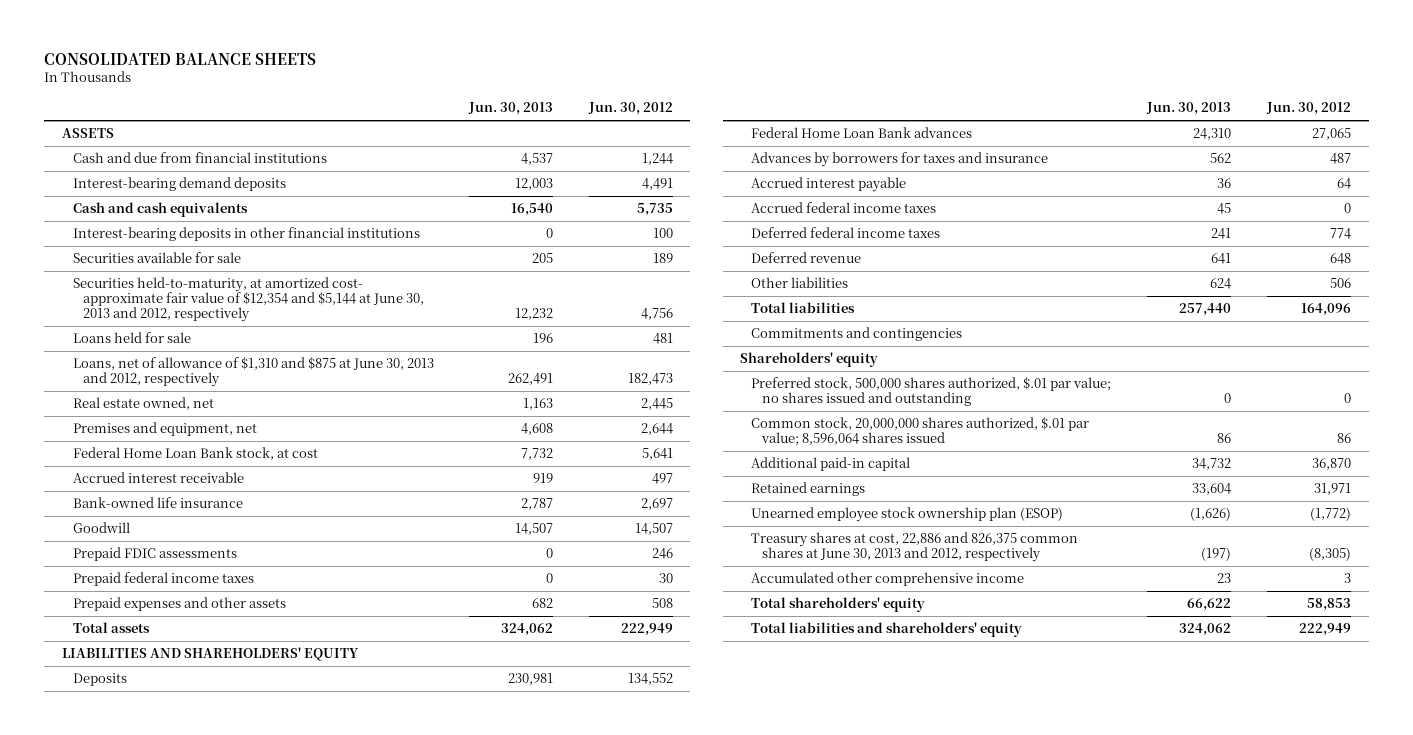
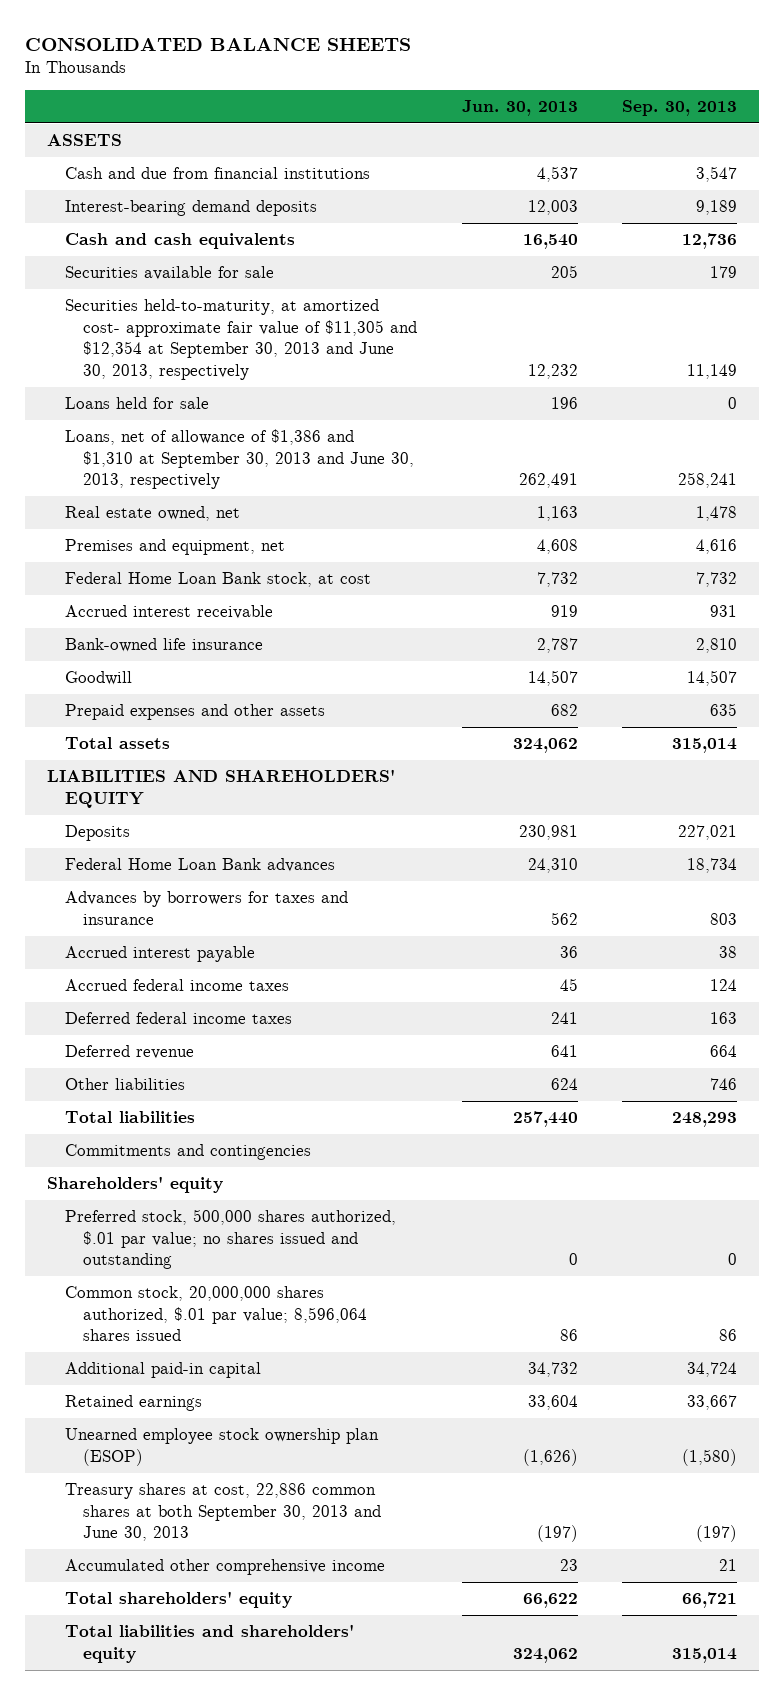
[587,102,673,116] Jun. 30, 2012 -> none
none -> [621,99,737,116] Sep. 30, 2013
[72,227,420,242] Interest-bearing deposits in other financial institutions -> none
[72,277,425,323] Securities held-to-maturity, at amortized cost- approximate fair value of $12,354 and $5,144 at June 30, 2013 and 2012, respectively -> [65,299,418,380] Securities held-to-maturity, at amortized cost- approximate fair value of $11,305 and $12,354 at September 30, 2013 and June 30, 2013, respectively
[72,357,434,388] Loans, net of allowance of $1,310 and $875 at June 30, 2013 and 2012, respectively -> [65,429,415,490] Loans, net of allowance of $1,386 and $1,310 at September 30, 2013 and June 30, 2013, respectively
[72,547,237,562] Prepaid FDIC assessments -> none
[72,572,254,587] Prepaid federal income taxes -> none
[751,532,1079,563] Treasury shares at cost, 22,886 and 826,375 common shares at June 30, 2013 and 2012, respectively -> [65,1483,382,1542] Treasury shares at cost, 22,886 common shares at both September 30, 2013 and June 30, 2013

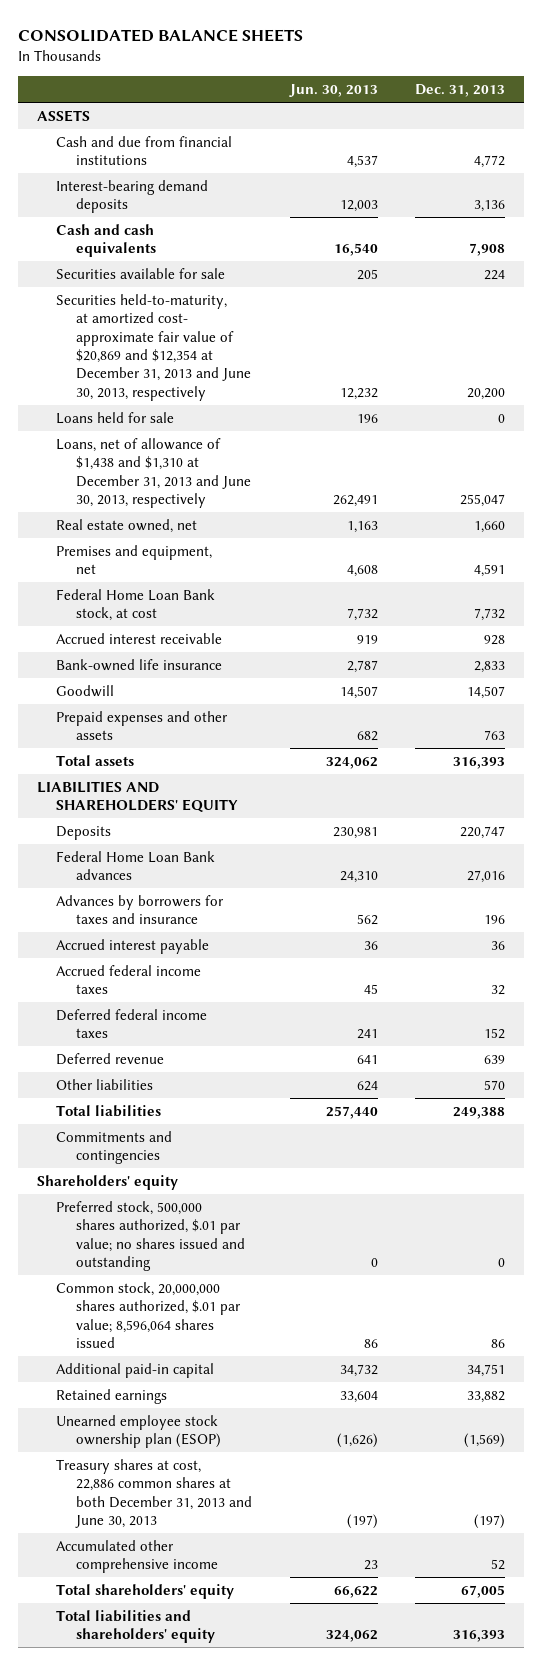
[621,99,737,116] Sep. 30, 2013 -> none
none -> [415,83,506,97] Dec. 31, 2013
[65,299,418,380] Securities held-to-maturity, at amortized cost- approximate fair value of $11,305 and $12,354 at September 30, 2013 and June 30, 2013, respectively -> [56,293,252,401] Securities held-to-maturity, at amortized cost- approximate fair value of $20,869 and $12,354 at December 31, 2013 and June 30, 2013, respectively
[65,429,415,490] Loans, net of allowance of $1,386 and $1,310 at September 30, 2013 and June 30, 2013, respectively -> [56,437,252,509] Loans, net of allowance of $1,438 and $1,310 at December 31, 2013 and June 30, 2013, respectively
[65,1483,382,1542] Treasury shares at cost, 22,886 common shares at both September 30, 2013 and June 30, 2013 -> [56,1458,253,1529] Treasury shares at cost, 22,886 common shares at both December 31, 2013 and June 30, 2013

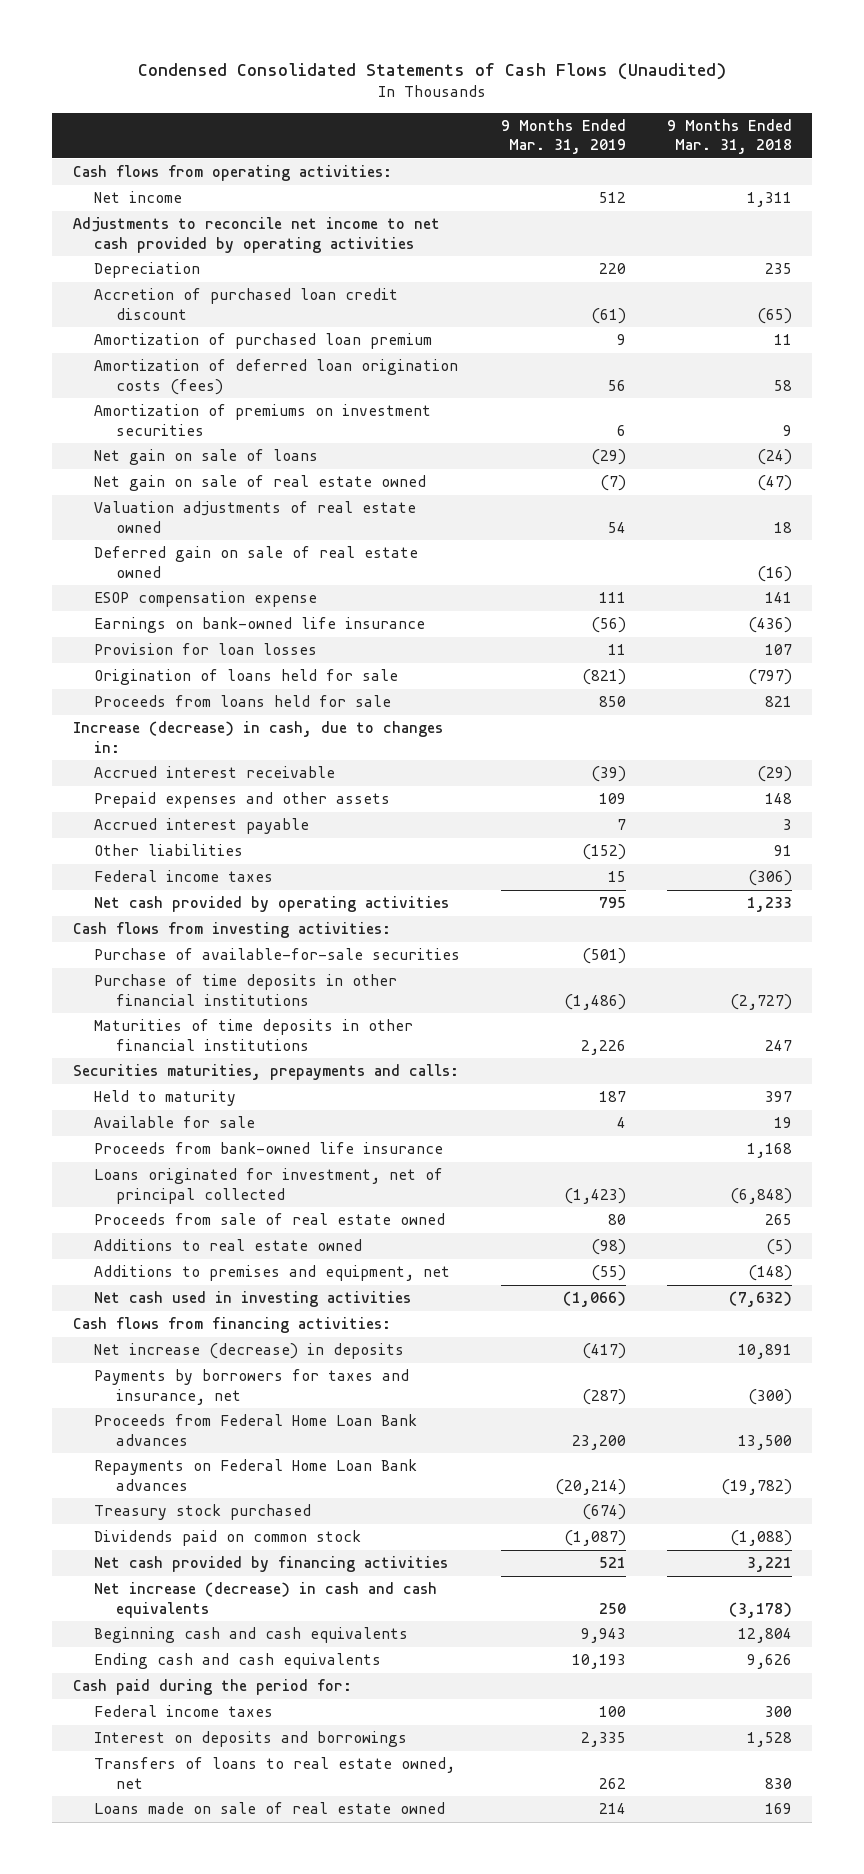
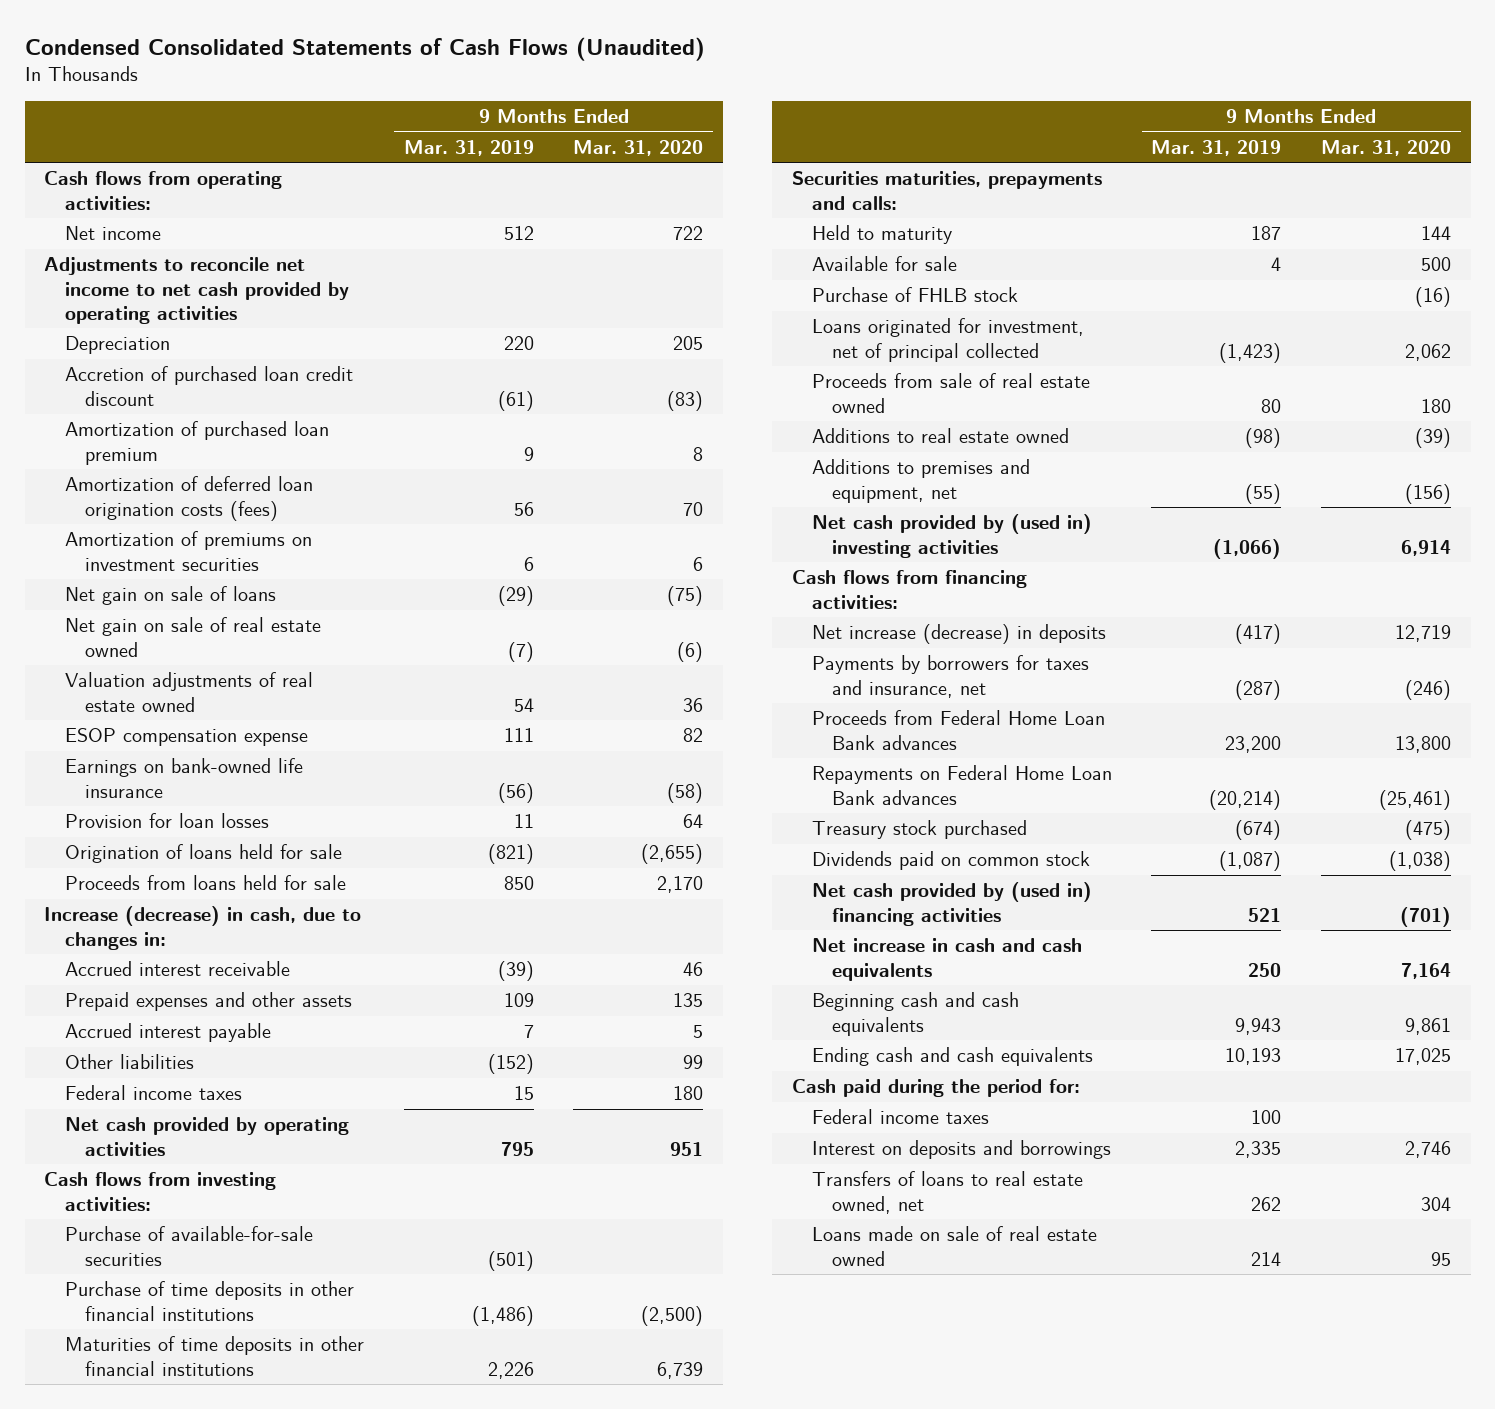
[666,119,792,155] 9 Months Ended Mar. 31, 2018 -> none
none -> [573,139,704,156] Mar. 31, 2020
[94,546,419,578] Deferred gain on sale of real estate owned -> none
[94,1142,444,1155] Proceeds from bank-owned life insurance -> none
none -> [812,287,1019,303] Purchase of FHLB stock
[94,1291,412,1308] Net cash used in investing activities -> [812,514,1093,558] Net cash provided by (used in) investing activities
[94,1556,449,1573] Net cash provided by financing activities -> [812,882,1093,926] Net cash provided by (used in) financing activities
[94,1582,438,1618] Net increase (decrease) in cash and cash equivalents -> [812,938,1083,981] Net increase in cash and cash equivalents

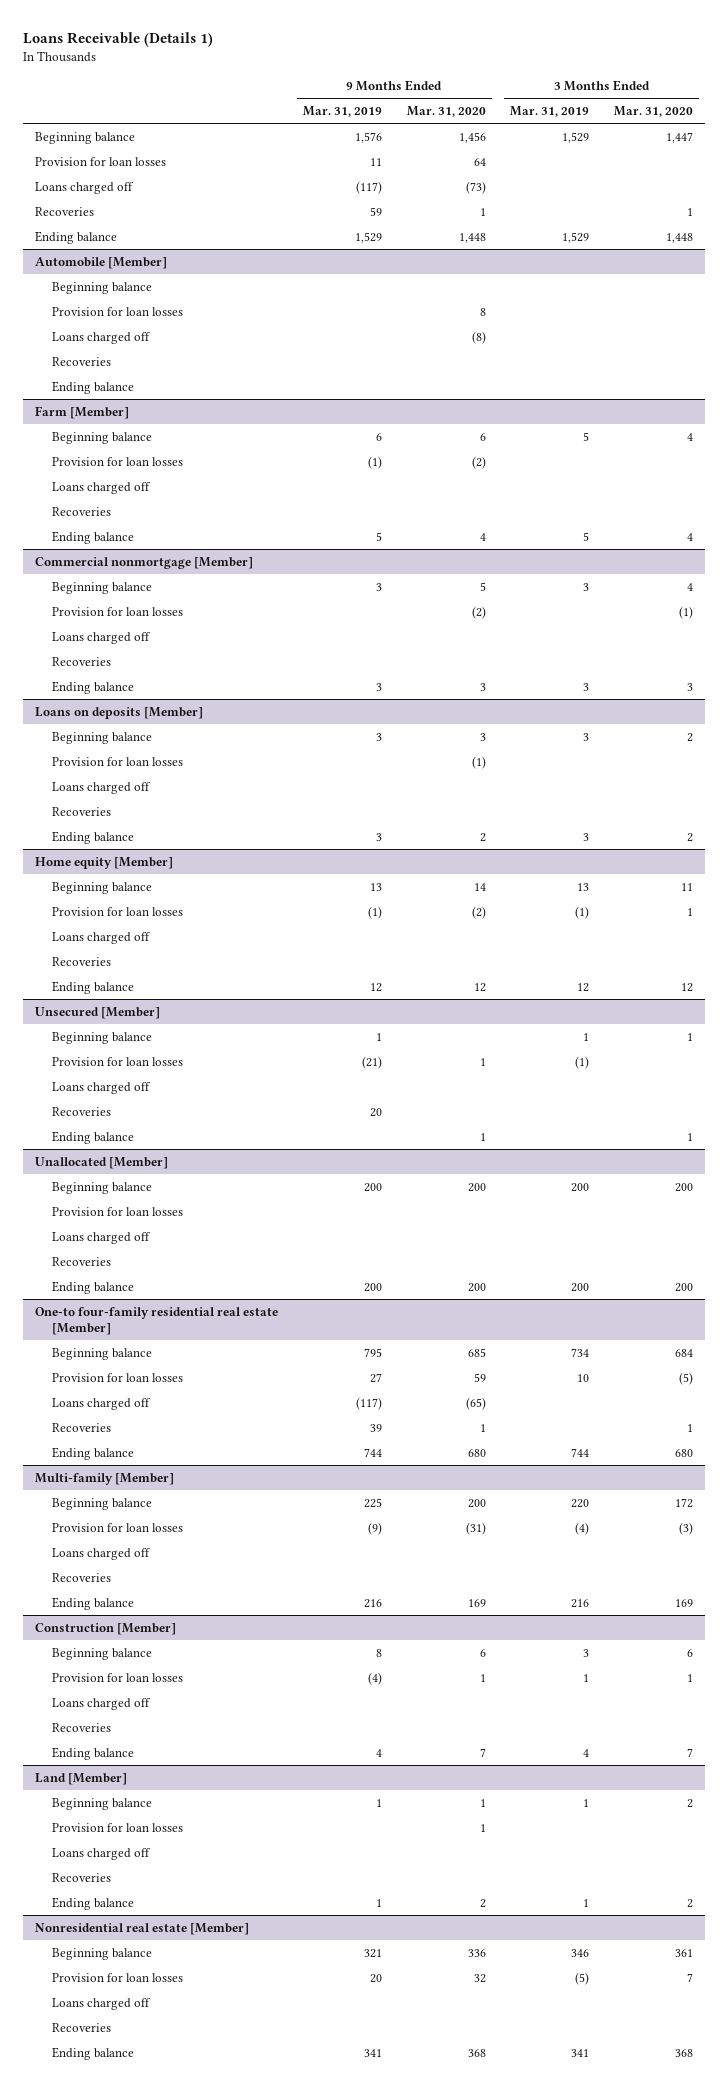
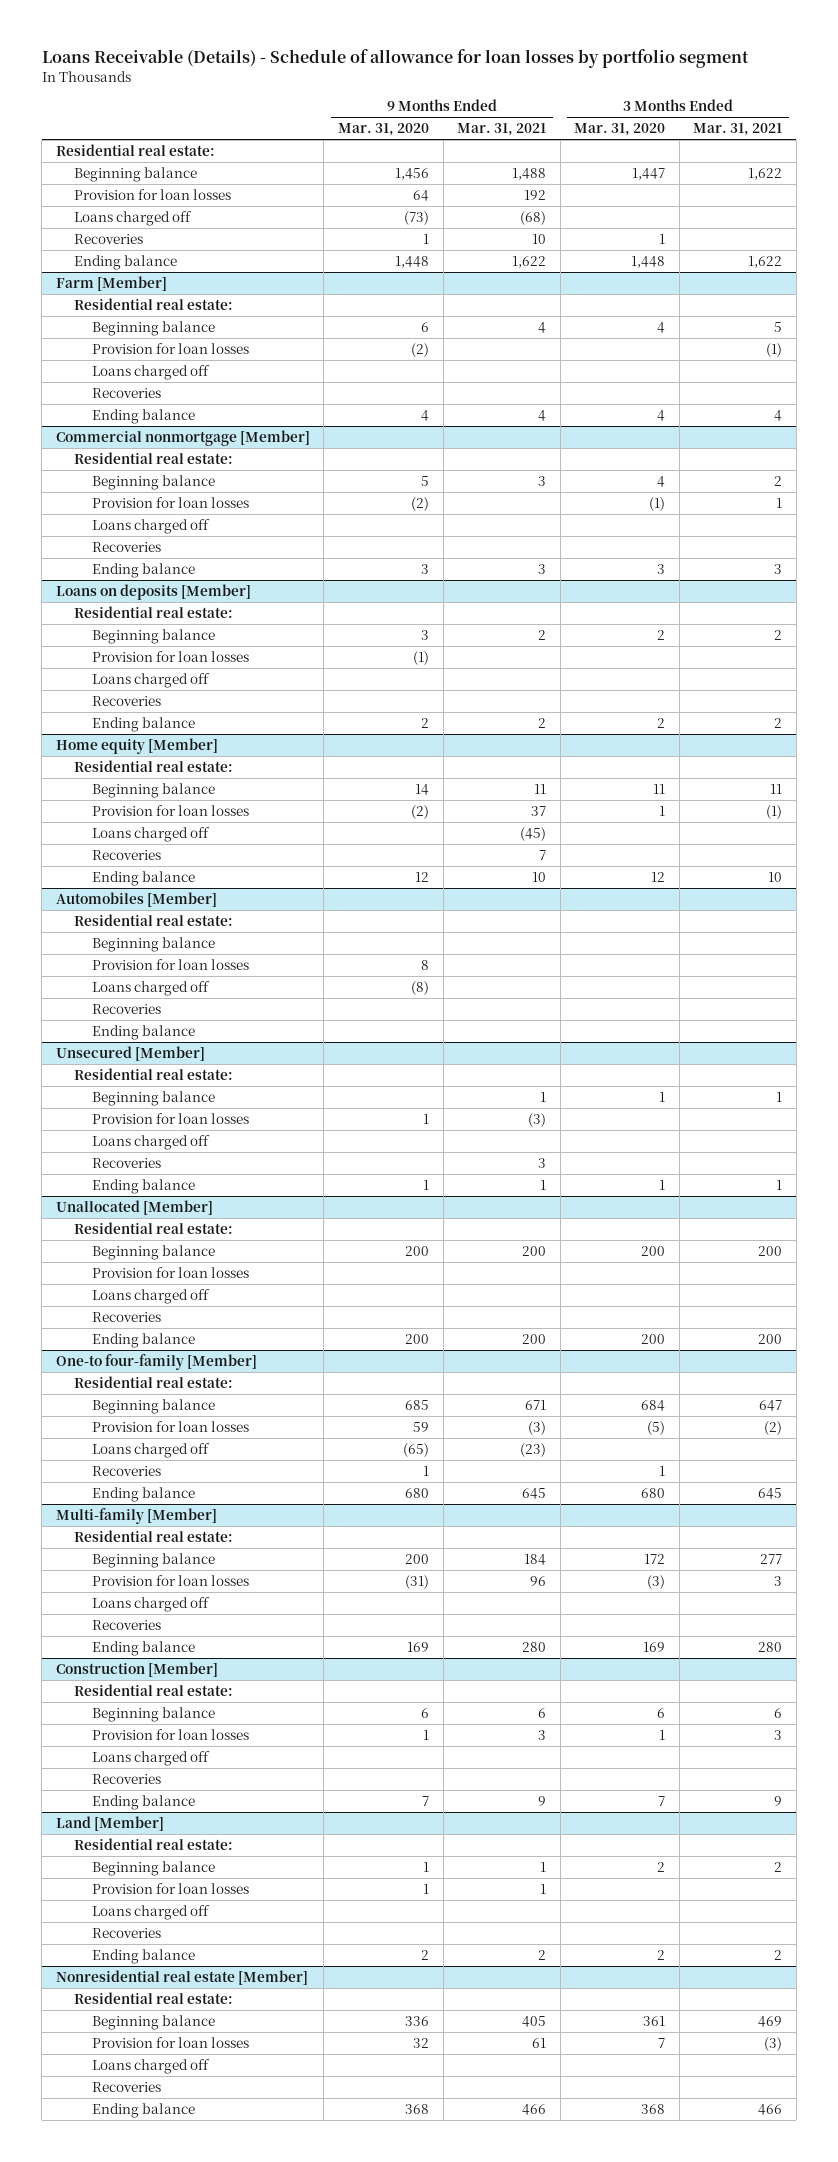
[23,32,214,48] Loans Receivable (Details 1) -> [41,49,749,69] Loans Receivable (Details) - Schedule of allowance for loan losses by portfolio segment
[303,106,383,118] Mar. 31, 2019 -> none
[510,106,590,118] Mar. 31, 2019 -> none
none -> [457,123,547,137] Mar. 31, 2021
none -> [693,123,783,137] Mar. 31, 2021
none -> [55,143,215,156] Residential real estate:
[35,256,168,269] Automobile [Member] -> none
[52,281,153,294] Beginning balance -> none
[52,306,184,316] Provision for loan losses -> none
[52,331,152,344] Loans charged off -> none
[52,356,112,366] Recoveries -> none
[52,380,135,394] Ending balance -> none
none -> [74,297,234,310] Residential real estate:
none -> [74,451,234,464] Residential real estate:
none -> [74,605,234,618] Residential real estate:
none -> [74,759,234,772] Residential real estate:
none -> [55,891,217,907] Automobiles [Member]
none -> [74,913,234,926] Residential real estate:
none -> [92,936,216,952] Beginning balance
none -> [92,958,250,970] Provision for loan losses
none -> [92,980,211,996] Loans charged off
none -> [92,1003,162,1014] Recoveries
none -> [92,1024,196,1040] Ending balance
none -> [74,1067,234,1080] Residential real estate:
none -> [74,1221,234,1234] Residential real estate:
[35,1306,279,1335] One-to four-family residential real estate [Member] -> [55,1353,257,1370] One-to four-family [Member]
none -> [74,1375,234,1388] Residential real estate:
none -> [74,1529,234,1542] Residential real estate:
none -> [74,1683,234,1696] Residential real estate:
none -> [74,1837,234,1850] Residential real estate:
none -> [74,1991,234,2004] Residential real estate:

